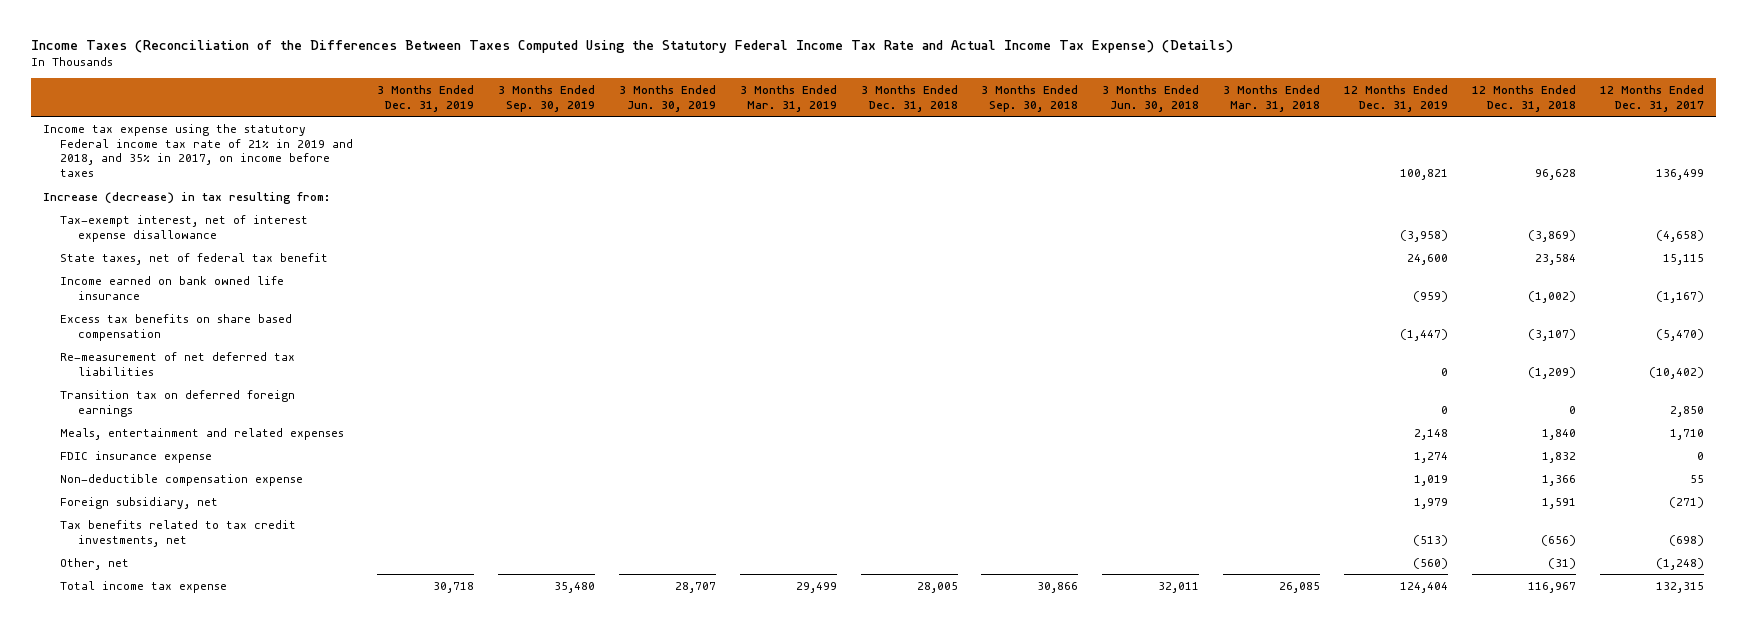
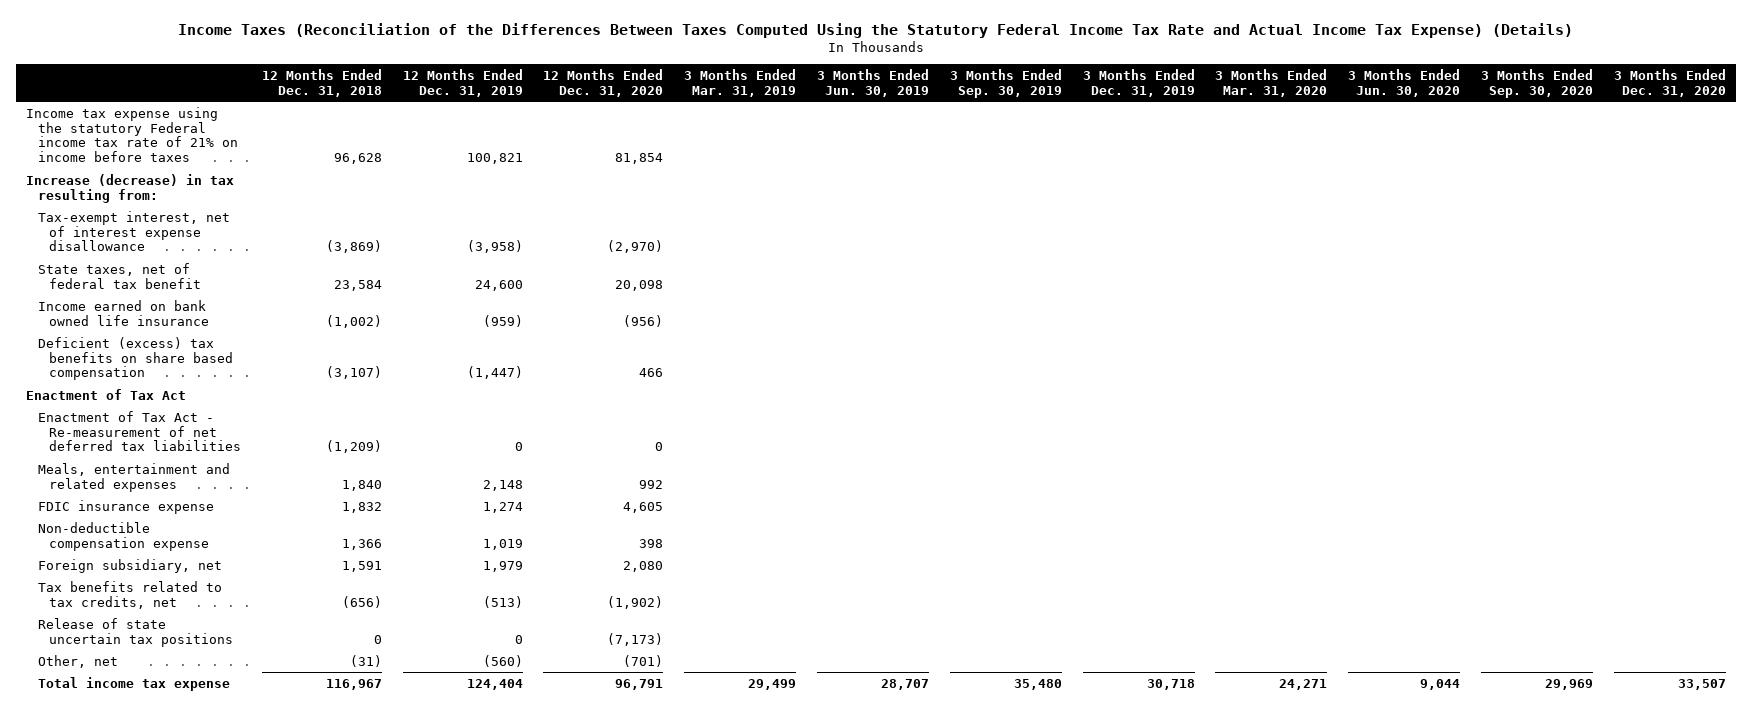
[860,84,958,112] 3 Months Ended Dec. 31, 2018 -> none
[981,84,1079,112] 3 Months Ended Sep. 30, 2018 -> none
[1102,84,1200,112] 3 Months Ended Jun. 30, 2018 -> none
[1223,84,1321,112] 3 Months Ended Mar. 31, 2018 -> none
[1599,84,1704,112] 12 Months Ended Dec. 31, 2017 -> none
none -> [543,68,664,97] 12 Months Ended Dec. 31, 2020
none -> [1215,68,1328,97] 3 Months Ended Mar. 31, 2020
none -> [1348,68,1461,97] 3 Months Ended Jun. 30, 2020
none -> [1480,68,1593,98] 3 Months Ended Sep. 30, 2020
none -> [1613,68,1726,97] 3 Months Ended Dec. 31, 2020
[42,123,354,178] Income tax expense using the statutory Federal income tax rate of 21% in 2019 and 2018, and 35% in 2017, on income before taxes -> [26,106,238,163] Income tax expense using the statutory Federal income tax rate of 21% on income before taxes
[60,389,296,417] Transition tax on deferred foreign earnings -> none
[60,313,293,341] Excess tax benefits on share based compensation -> [37,336,234,381] Deficient (excess) tax benefits on share based compensation
none -> [26,388,187,400] Enactment of Tax Act
[60,351,296,376] Re-measurement of net deferred tax liabilities -> [37,410,242,452] Enactment of Tax Act - Re-measurement of net deferred tax liabilities
[60,519,297,547] Tax benefits related to tax credit investments, net -> [37,580,222,609] Tax benefits related to tax credits, net
none -> [37,617,234,647] Release of state uncertain tax positions

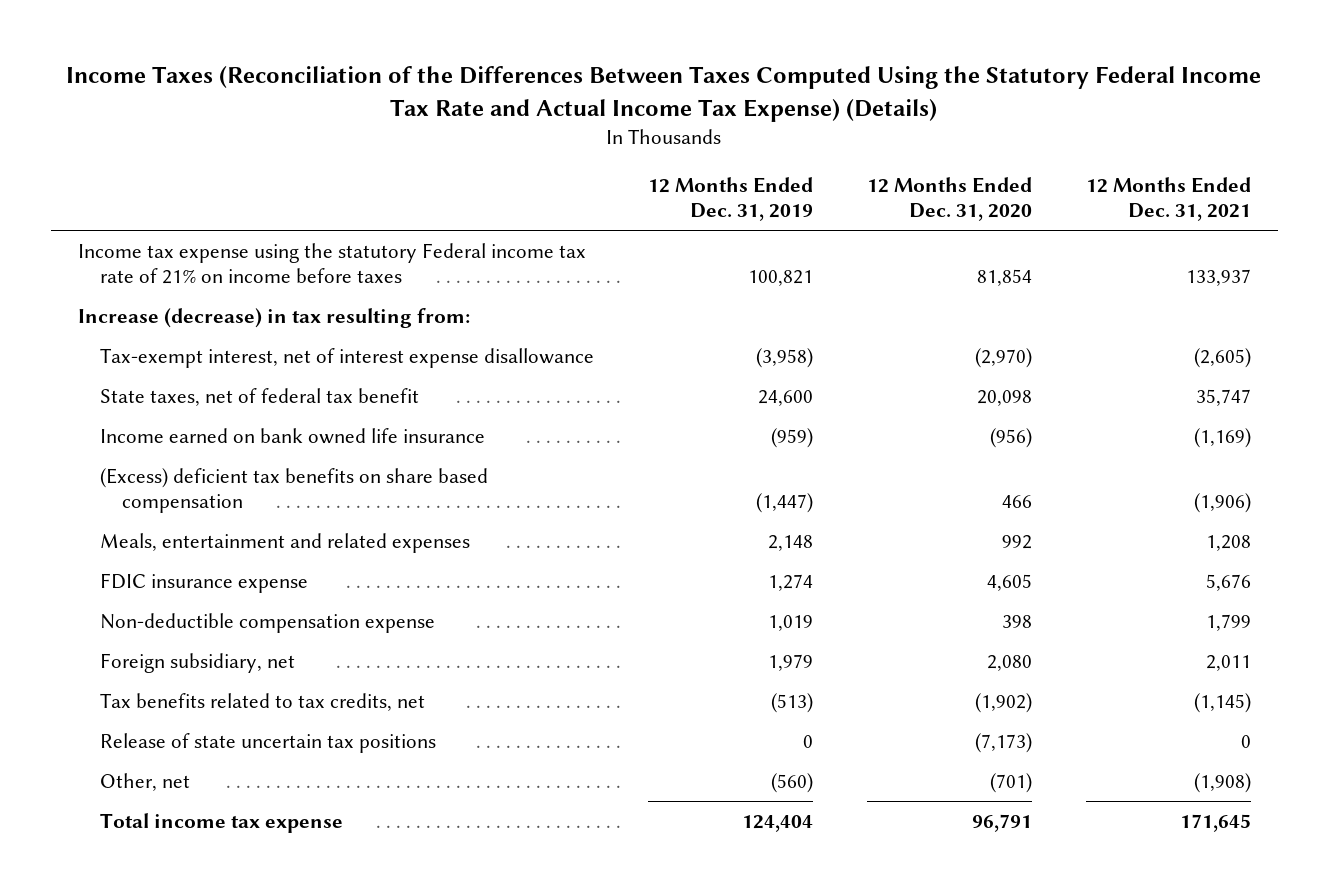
[261,68,382,97] 12 Months Ended Dec. 31, 2018 -> none
[684,68,797,97] 3 Months Ended Mar. 31, 2019 -> none
[816,68,929,97] 3 Months Ended Jun. 30, 2019 -> none
[949,68,1062,98] 3 Months Ended Sep. 30, 2019 -> none
[1082,68,1195,97] 3 Months Ended Dec. 31, 2019 -> none
[1215,68,1328,97] 3 Months Ended Mar. 31, 2020 -> none
[1348,68,1461,97] 3 Months Ended Jun. 30, 2020 -> none
[1480,68,1593,98] 3 Months Ended Sep. 30, 2020 -> none
[1613,68,1726,97] 3 Months Ended Dec. 31, 2020 -> none
none -> [1085,176,1251,221] 12 Months Ended Dec. 31, 2021
[26,388,187,400] Enactment of Tax Act -> none
[37,410,242,452] Enactment of Tax Act - Re-measurement of net deferred tax liabilities -> none
[37,336,234,381] Deficient (excess) tax benefits on share based compensation -> [99,467,488,514] (Excess) deficient tax benefits on share based compensation

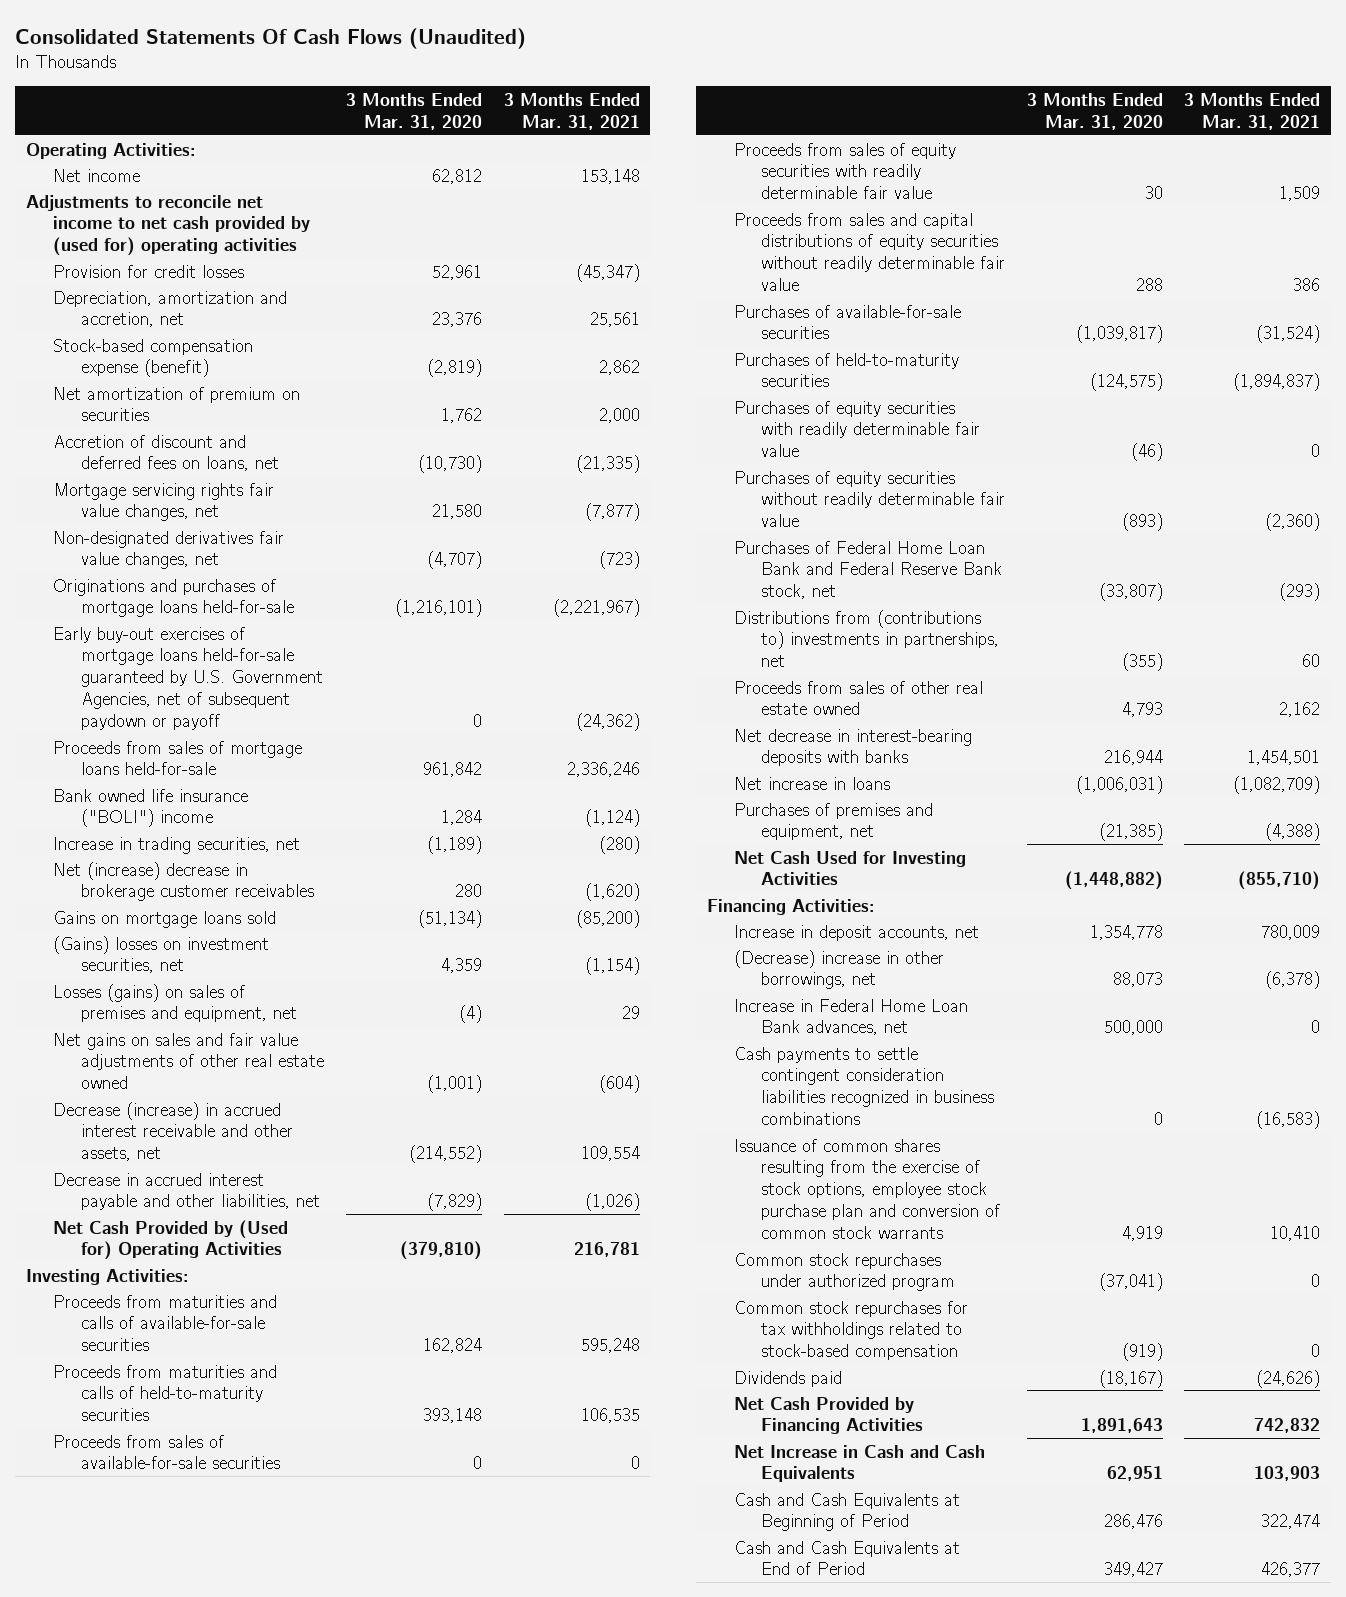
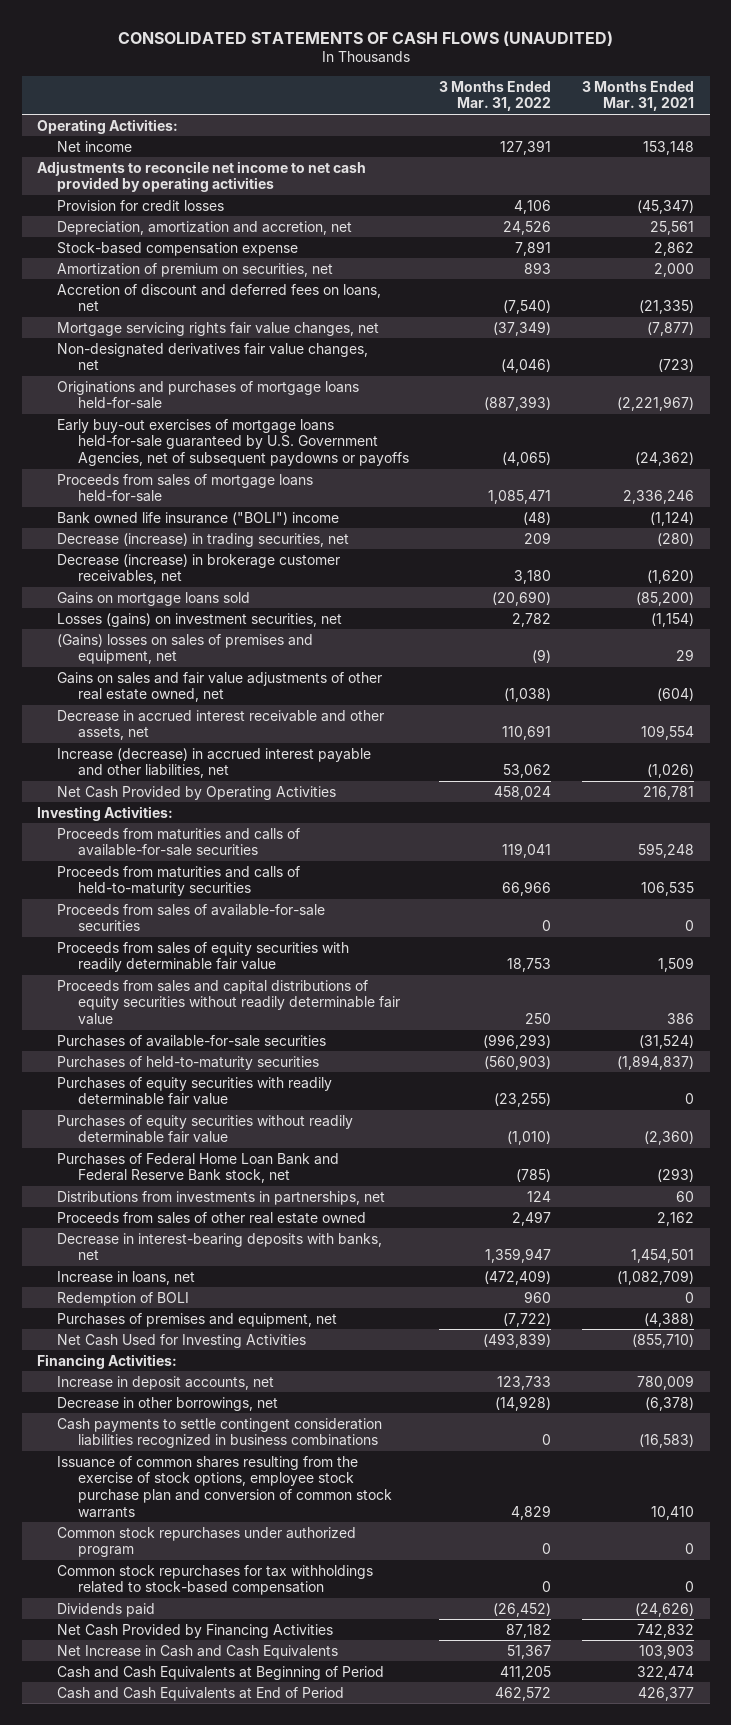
[15,27,527,49] Consolidated Statements Of Cash Flows (Unaudited) -> [117,30,613,46] CONSOLIDATED STATEMENTS OF CASH FLOWS (UNAUDITED)
[346,92,483,130] 3 Months Ended Mar. 31, 2020 -> none
none -> [439,80,552,112] 3 Months Ended Mar. 31, 2022
[26,194,311,257] Adjustments to reconcile net income to net cash provided by (used for) operating activities -> [37,160,367,193] Adjustments to reconcile net income to net cash provided by operating activities
[53,338,254,378] Stock-based compensation expense (benefit) -> [57,241,299,256] Stock-based compensation expense
[53,386,301,422] Net amortization of premium on securities -> [57,262,334,277] Amortization of premium on securities, net
[53,626,323,730] Early buy-out exercises of mortgage loans held-for-sale guaranteed by U.S. Government Agencies, net of subsequent paydown or payoff -> [57,418,409,466] Early buy-out exercises of mortgage loans held-for-sale guaranteed by U.S. Government Agencies, net of subsequent paydowns or payoffs
[53,836,301,854] Increase in trading securities, net -> [57,532,350,547] Decrease (increase) in trading securities, net
[53,861,314,902] Net (increase) decrease in brokerage customer receivables -> [57,553,341,585] Decrease (increase) in brokerage customer receivables, net
[53,935,270,974] (Gains) losses on investment securities, net -> [57,612,343,627] Losses (gains) on investment securities, net
[53,983,297,1023] Losses (gains) on sales of premises and equipment, net -> [57,633,314,665] (Gains) losses on sales of premises and equipment, net
[53,1032,324,1090] Net gains on sales and fair value adjustments of other real estate owned -> [57,671,383,703] Gains on sales and fair value adjustments of other real estate owned, net
[53,1101,293,1162] Decrease (increase) in accrued interest receivable and other assets, net -> [57,709,385,741] Decrease in accrued interest receivable and other assets, net
[53,1172,320,1211] Decrease in accrued interest payable and other liabilities, net -> [57,747,372,779] Increase (decrease) in accrued interest payable and other liabilities, net
[53,1219,289,1261] Net Cash Provided by (Used for) Operating Activities -> [57,785,337,800] Net Cash Provided by Operating Activities
[733,609,1000,668] Distributions from (contributions to) investments in partnerships, net -> [57,1190,386,1205] Distributions from investments in partnerships, net
[733,728,972,767] Net decrease in interest-bearing deposits with banks -> [57,1232,383,1261] Decrease in interest-bearing deposits with banks, net
[733,776,890,790] Net increase in loans -> [57,1270,196,1285] Increase in loans, net
none -> [57,1291,190,1306] Redemption of BOLI
[733,998,968,1036] Increase in Federal Home Loan Bank advances, net -> none
[733,949,944,990] (Decrease) increase in other borrowings, net -> [57,1396,279,1411] Decrease in other borrowings, net

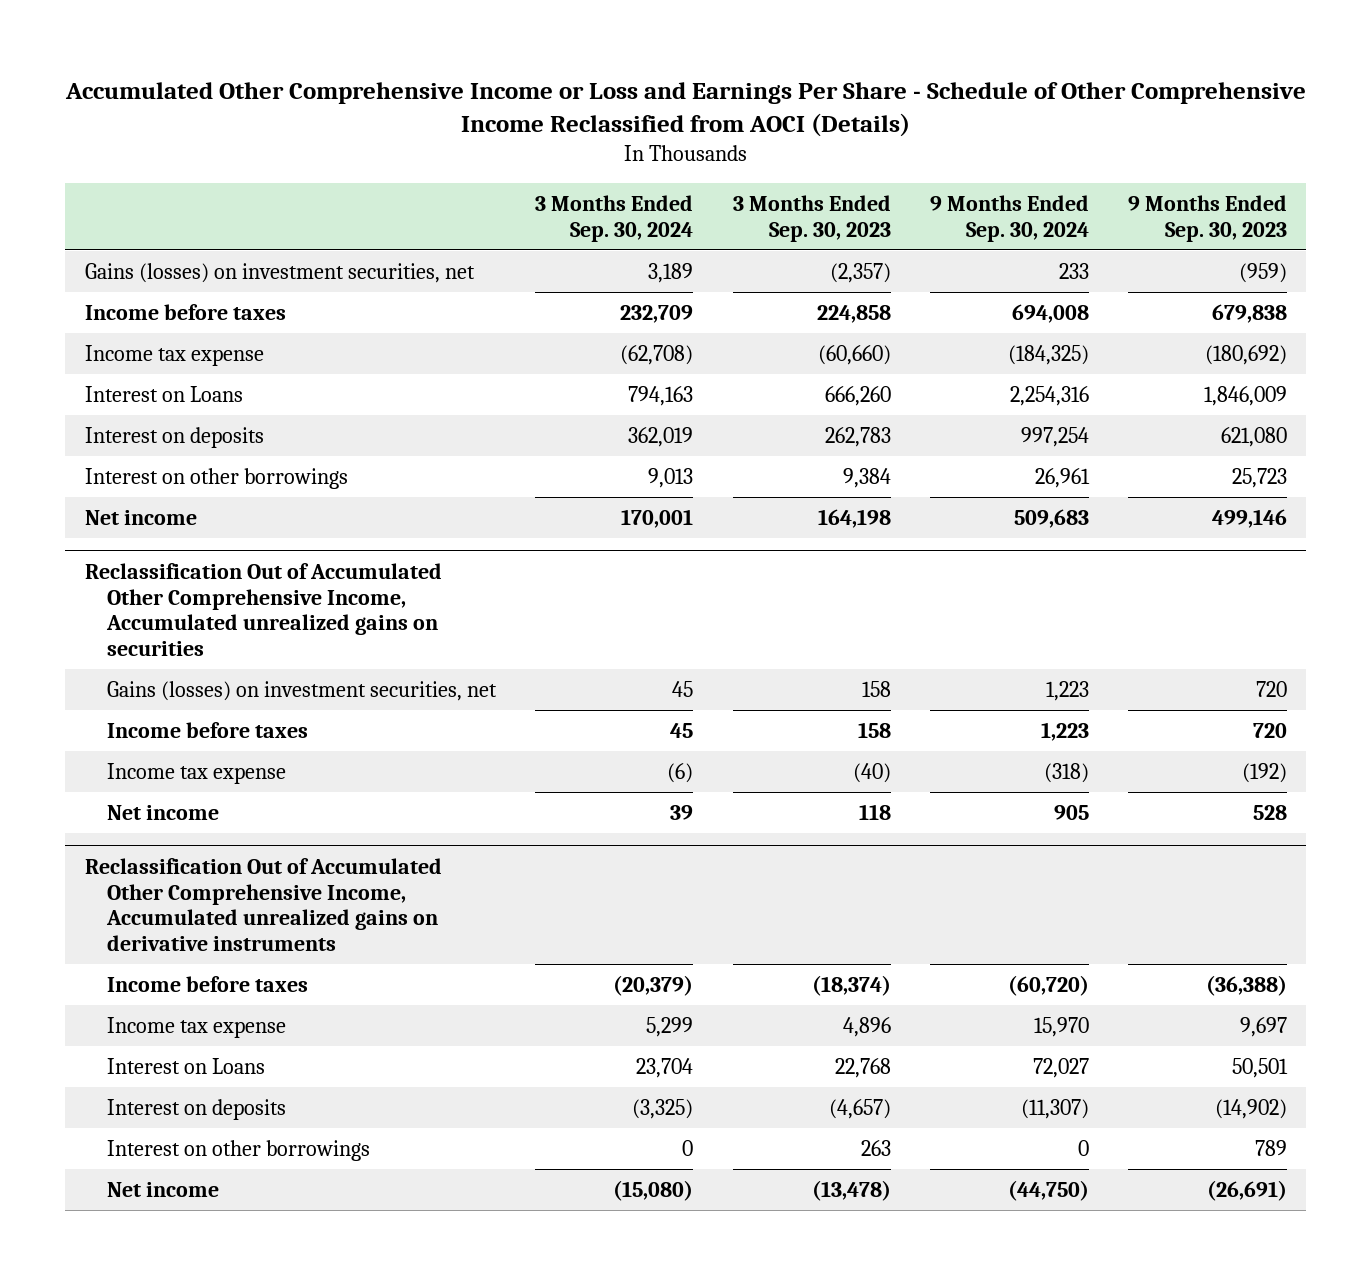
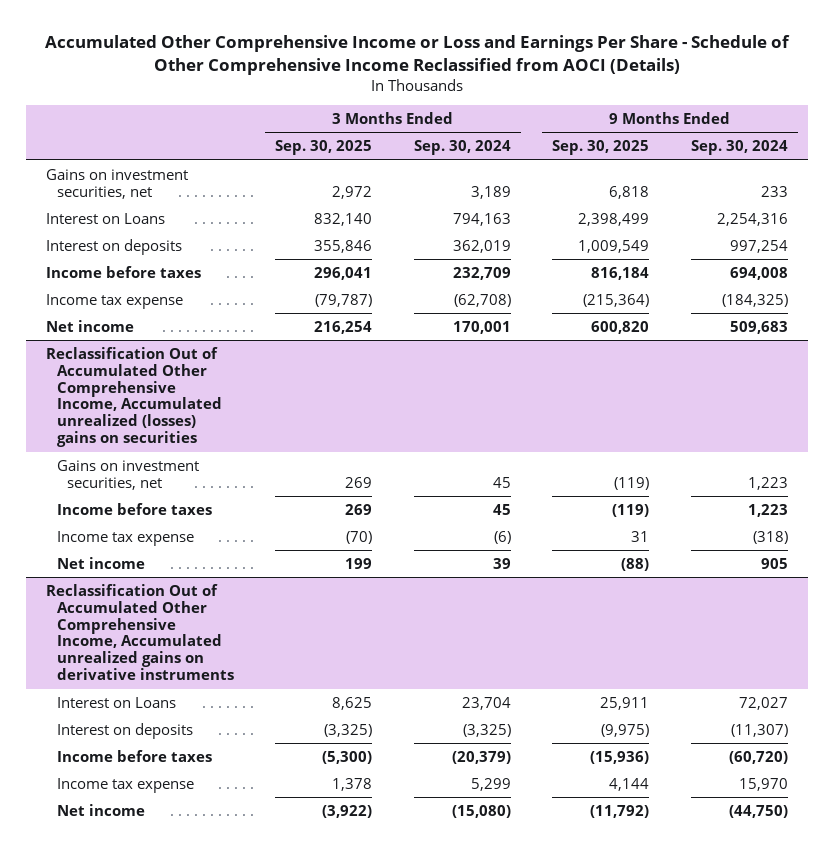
[732,194,891,242] 3 Months Ended Sep. 30, 2023 -> none
[1127,194,1287,242] 9 Months Ended Sep. 30, 2023 -> none
none -> [275,140,373,156] Sep. 30, 2025
none -> [552,140,650,156] Sep. 30, 2025
[84,262,475,283] Gains (losses) on investment securities, net -> [46,168,189,199] Gains on investment securities, net
[84,467,348,489] Interest on other borrowings -> none
[84,303,286,320] Income before taxes -> [46,265,202,278] Income before taxes
[84,344,264,366] Income tax expense -> [46,293,184,309] Income tax expense
[84,562,442,657] Reclassification Out of Accumulated Other Comprehensive Income, Accumulated unrealized gains on securities -> [46,346,222,448] Reclassification Out of Accumulated Other Comprehensive Income, Accumulated unrealized (losses) gains on securities
[107,680,498,701] Gains (losses) on investment securities, net -> [56,459,199,490] Gains on investment securities, net
[107,1139,371,1161] Interest on other borrowings -> none
[107,975,309,992] Income before taxes -> [56,749,212,762] Income before taxes
[107,1016,287,1038] Income tax expense -> [56,777,194,793] Income tax expense

